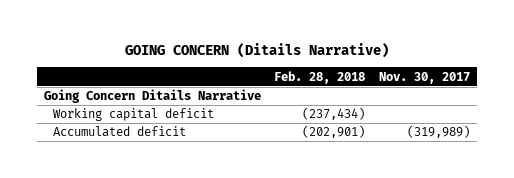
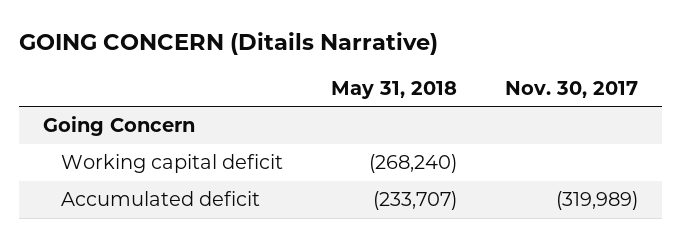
[274,70,366,84] Feb. 28, 2018 -> none
none -> [330,80,457,99] May 31, 2018
[43,89,261,104] Going Concern Ditails Narrative -> [43,116,196,137] Going Concern

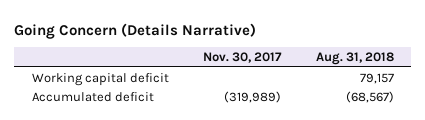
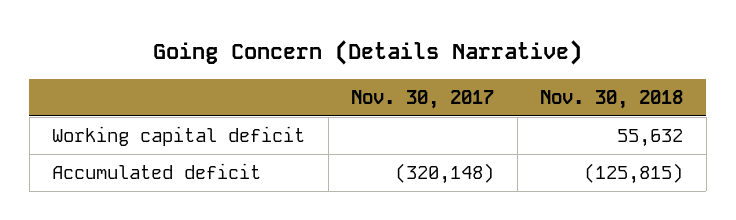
[315,52,394,66] Aug. 31, 2018 -> none
none -> [540,89,684,109] Nov. 30, 2018
[224,90,282,103] (319,989) -> [395,163,495,185] (320,148)

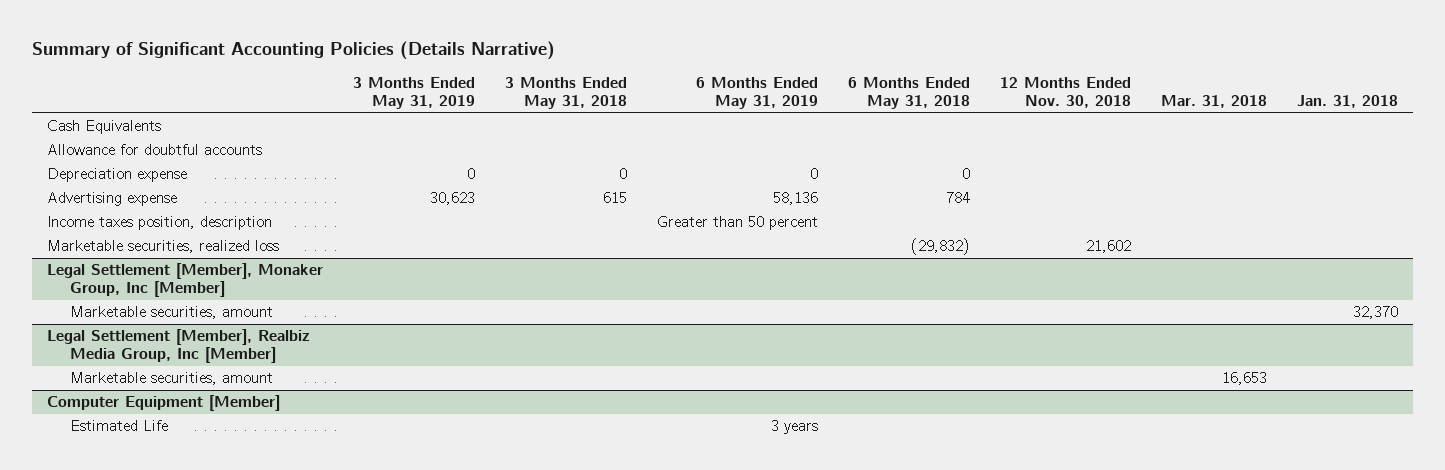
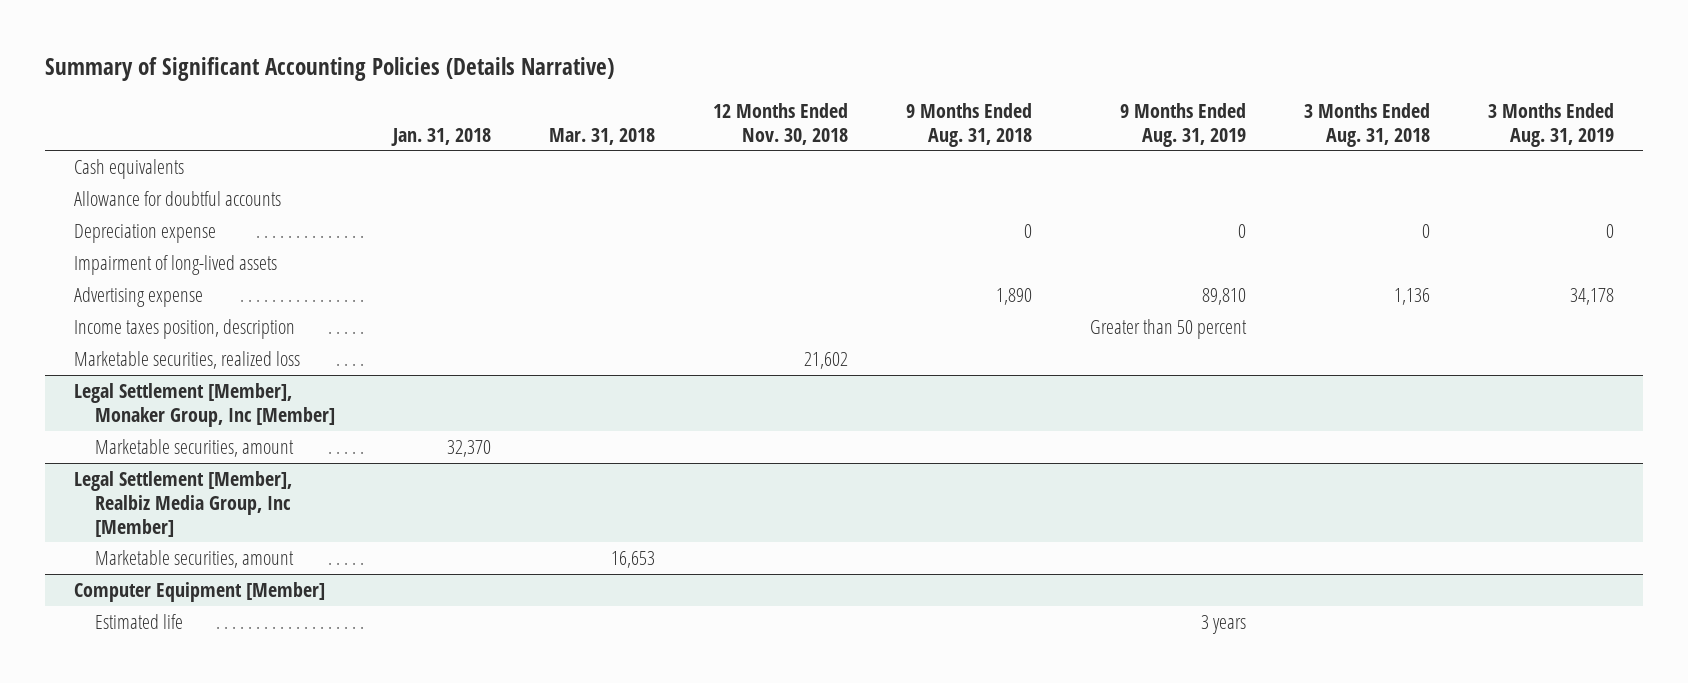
[352,76,475,109] 3 Months Ended May 31, 2019 -> none
[504,76,627,109] 3 Months Ended May 31, 2018 -> none
[695,76,818,109] 6 Months Ended May 31, 2019 -> none
[847,76,970,109] 6 Months Ended May 31, 2018 -> none
none -> [906,102,1033,147] 9 Months Ended Aug. 31, 2018
none -> [1120,102,1247,147] 9 Months Ended Aug. 31, 2019
none -> [1304,102,1431,147] 3 Months Ended Aug. 31, 2018
none -> [1488,102,1615,147] 3 Months Ended Aug. 31, 2019
[46,120,161,135] Cash Equivalents -> [73,158,184,179] Cash equivalents
none -> [73,254,277,275] Impairment of long-lived assets
[70,420,169,432] Estimated Life -> [95,613,184,629] Estimated life

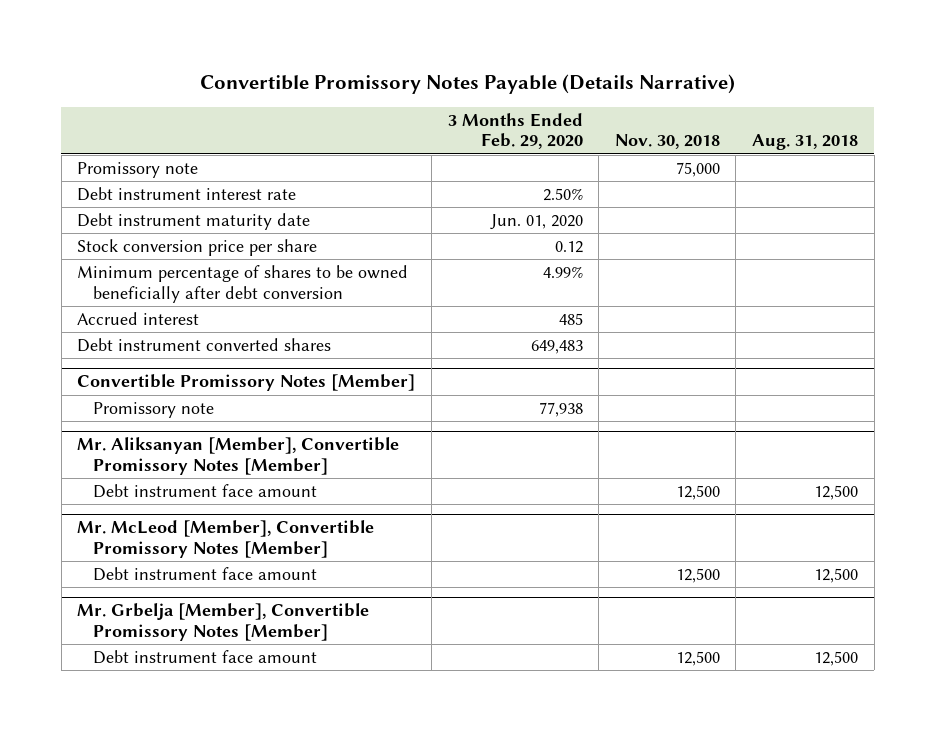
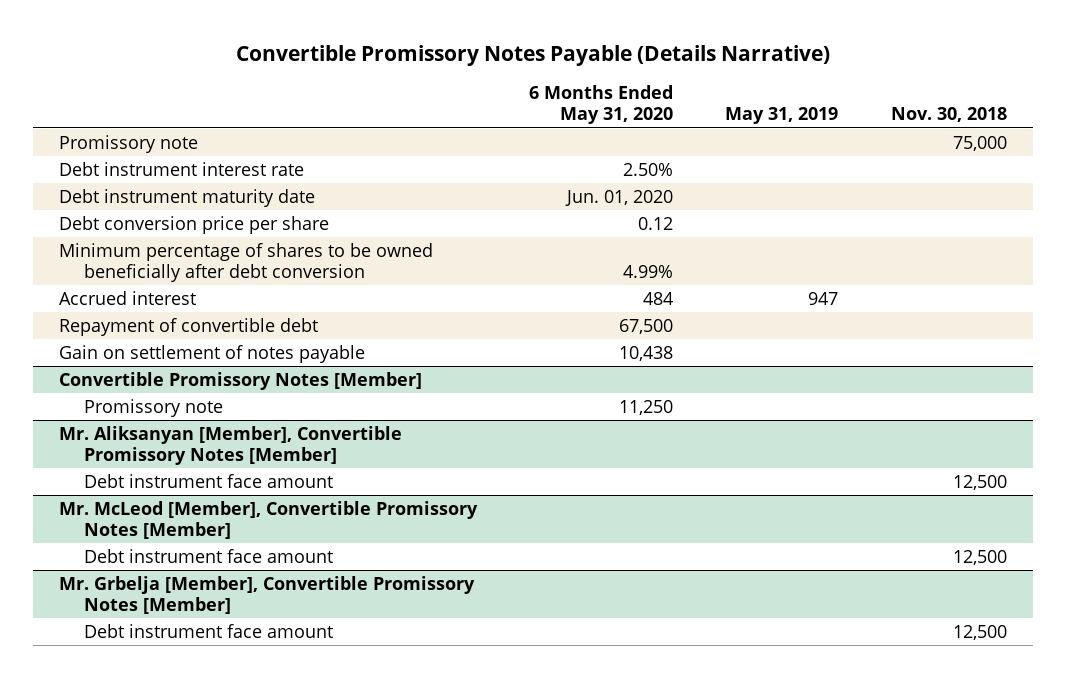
[447,112,583,150] 3 Months Ended Feb. 29, 2020 -> none
[752,134,859,151] Aug. 31, 2018 -> none
none -> [529,85,674,125] 6 Months Ended May 31, 2020
none -> [725,107,839,125] May 31, 2019
[77,238,318,256] Stock conversion price per share -> [59,215,330,234] Debt conversion price per share
[77,337,332,352] Debt instrument converted shares -> none
none -> [59,317,319,336] Repayment of convertible debt
none -> [59,344,366,363] Gain on settlement of notes payable

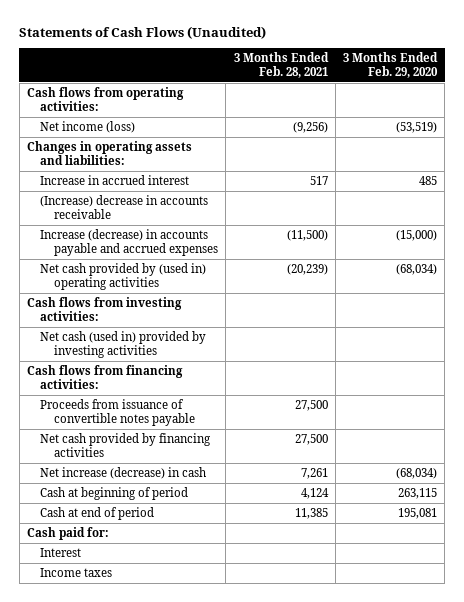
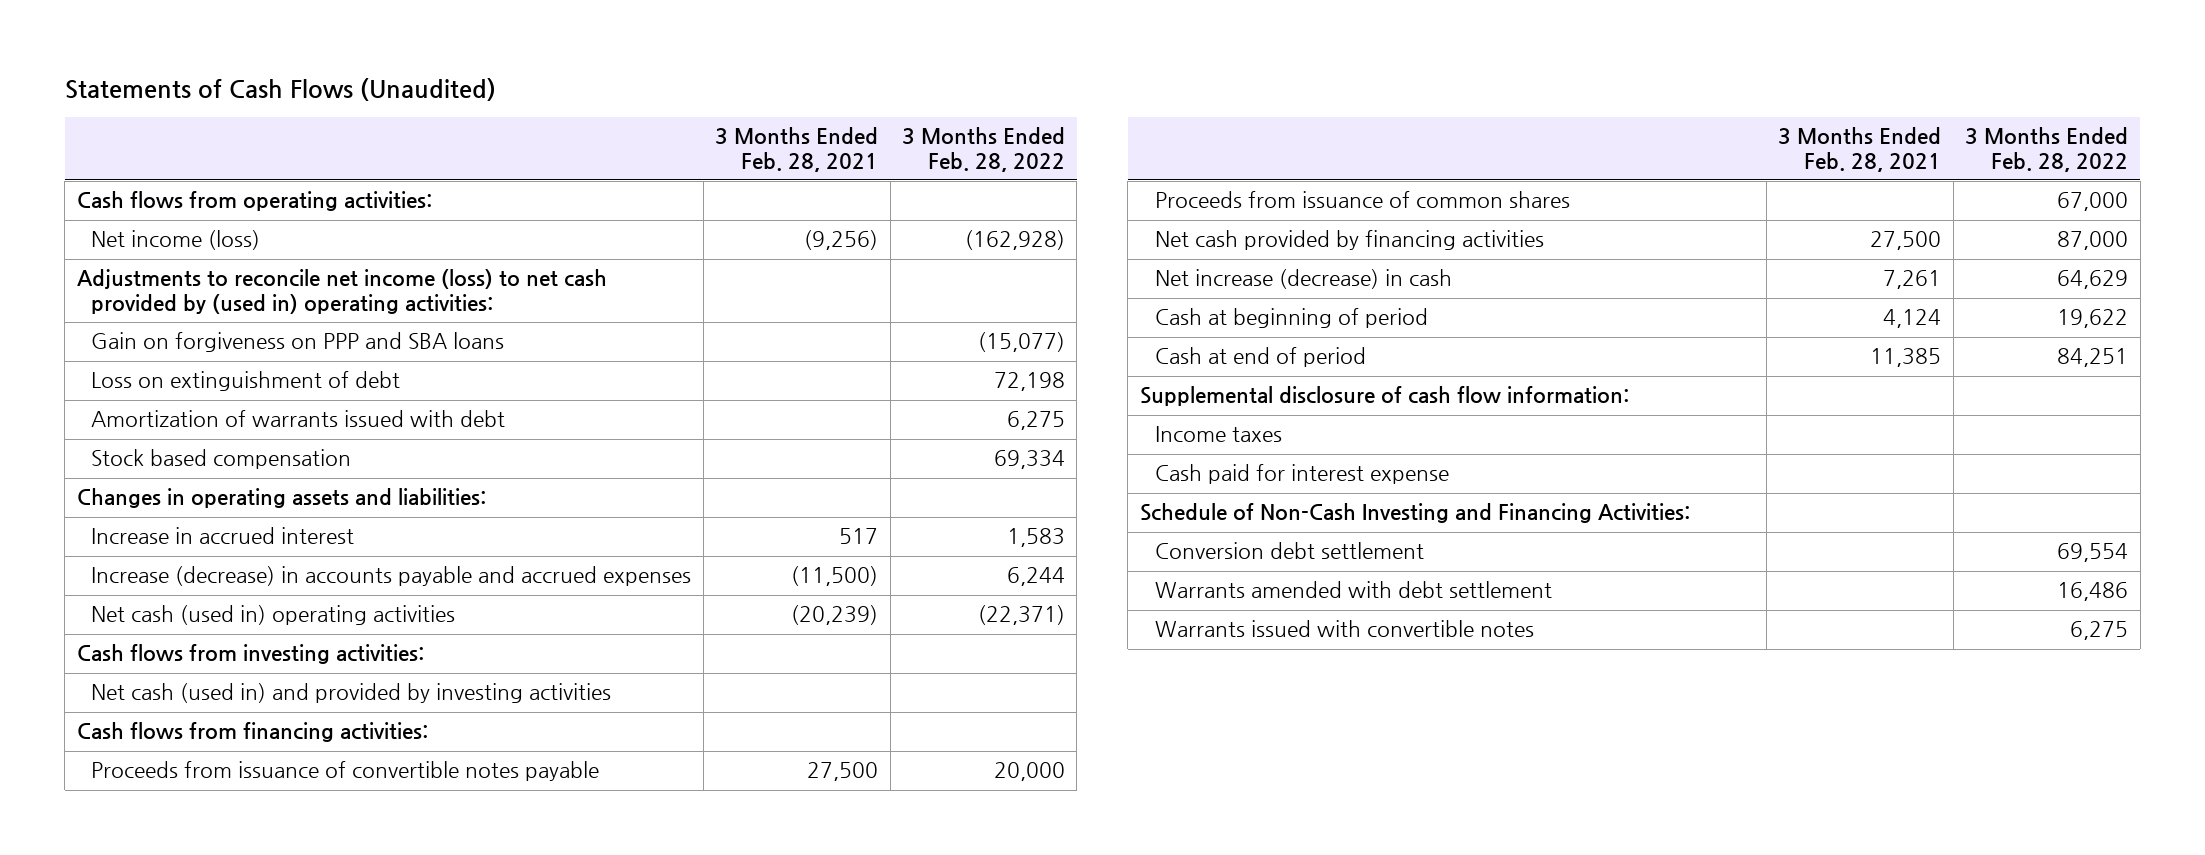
[343,51,439,78] 3 Months Ended Feb. 29, 2020 -> none
none -> [901,127,1065,172] 3 Months Ended Feb. 28, 2022
none -> [76,269,607,314] Adjustments to reconcile net income (loss) to net cash provided by (used in) operating activities:
none -> [91,332,505,353] Gain on forgiveness on PPP and SBA loans
none -> [91,371,401,392] Loss on extinguishment of debt
none -> [91,410,506,428] Amortization of warrants issued with debt
none -> [91,449,352,470] Stock based compensation
[40,194,209,219] (Increase) decrease in accounts receivable -> none
[40,262,207,290] Net cash provided by (used in) operating activities -> [91,605,456,626] Net cash (used in) operating activities
[40,330,207,358] Net cash (used in) provided by investing activities -> [91,683,612,704] Net cash (used in) and provided by investing activities
none -> [1154,191,1570,209] Proceeds from issuance of common shares
[26,526,109,540] Cash paid for: -> none
[40,547,82,557] Interest -> none
none -> [1139,386,1629,407] Supplemental disclosure of cash flow information:
none -> [1154,464,1449,485] Cash paid for interest expense
none -> [1139,503,1690,524] Schedule of Non-Cash Investing and Financing Activities:
none -> [1154,542,1424,560] Conversion debt settlement
none -> [1154,581,1552,599] Warrants amended with debt settlement
none -> [1154,620,1534,638] Warrants issued with convertible notes

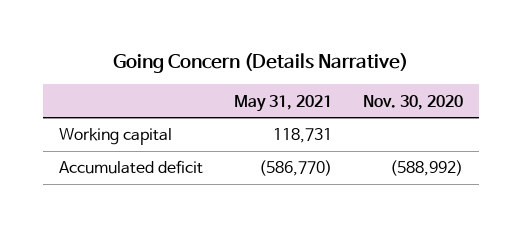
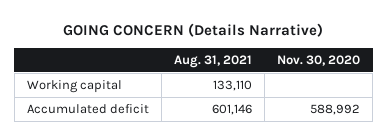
[113,53,409,74] Going Concern (Details Narrative) -> [63,22,324,37] GOING CONCERN (Details Narrative)
[234,94,333,112] May 31, 2021 -> none
none -> [173,54,252,68] Aug. 31, 2021
[390,160,464,177] (588,992) -> [310,103,361,115] 588,992

